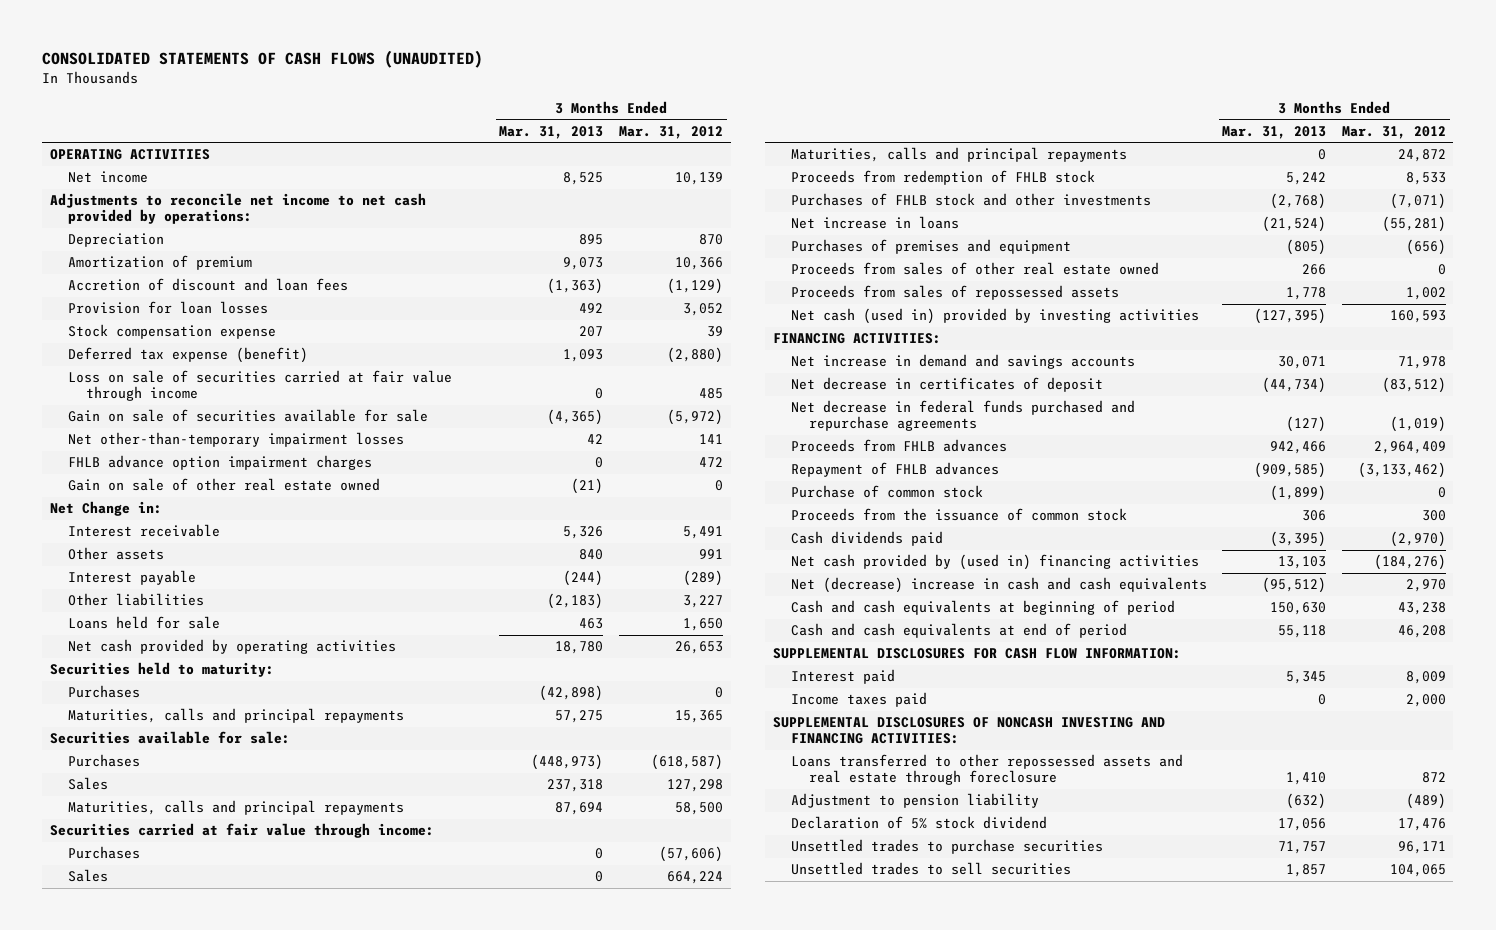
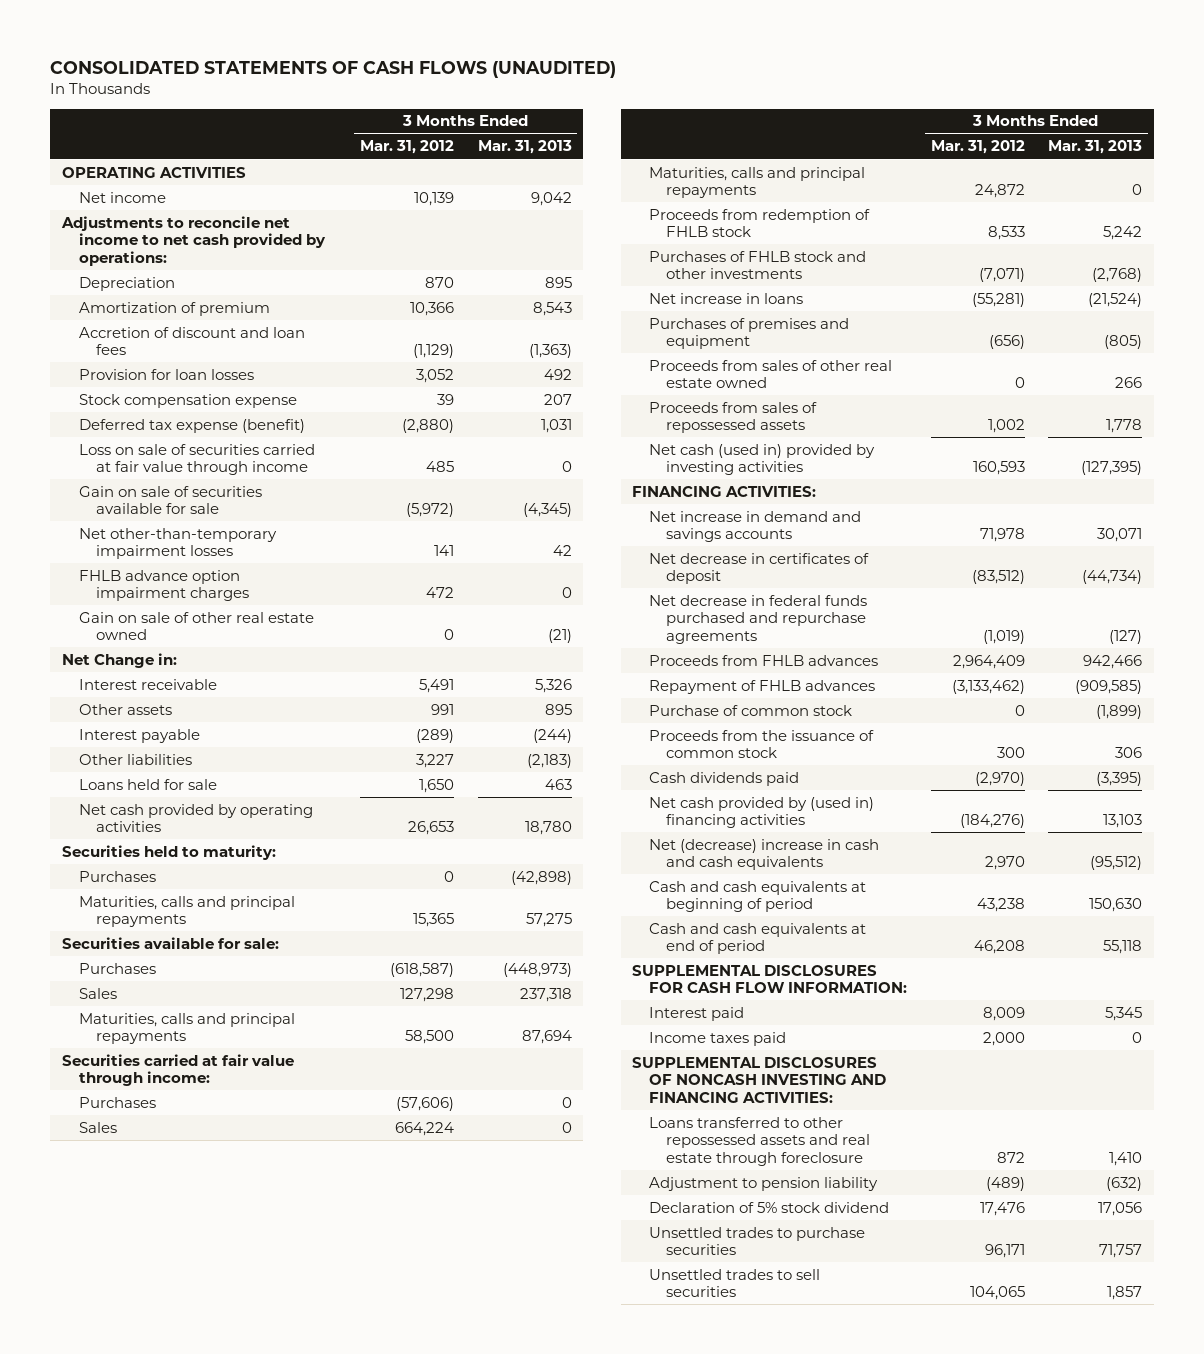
[563,172,604,186] 8,525 -> [530,191,572,206] 9,042
[563,257,604,271] 9,073 -> [532,301,572,316] 8,543
[563,349,604,363] 1,093 -> [540,418,572,433] 1,031
[547,409,604,426] (4,365) -> [522,503,572,518] (4,345)
[579,549,604,561] 840 -> [544,703,572,715] 895

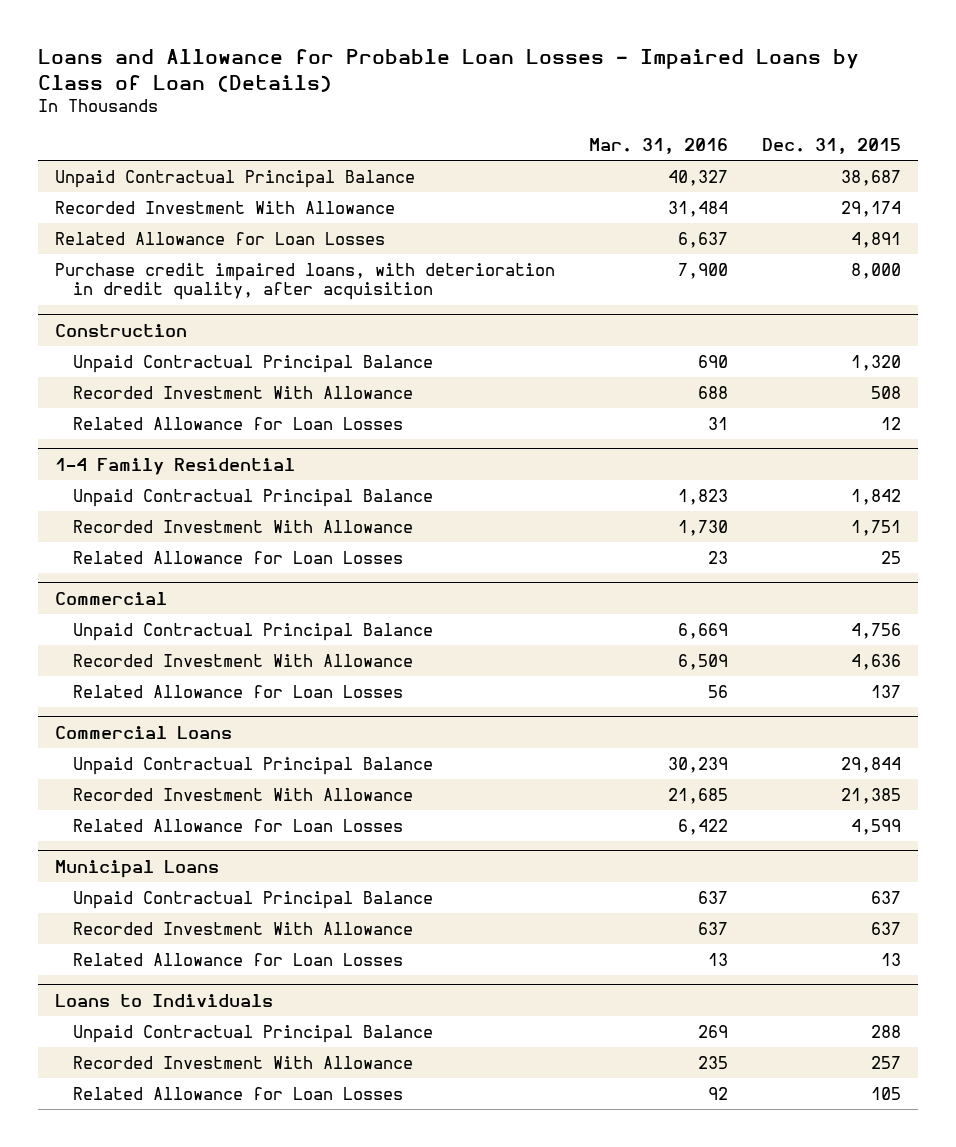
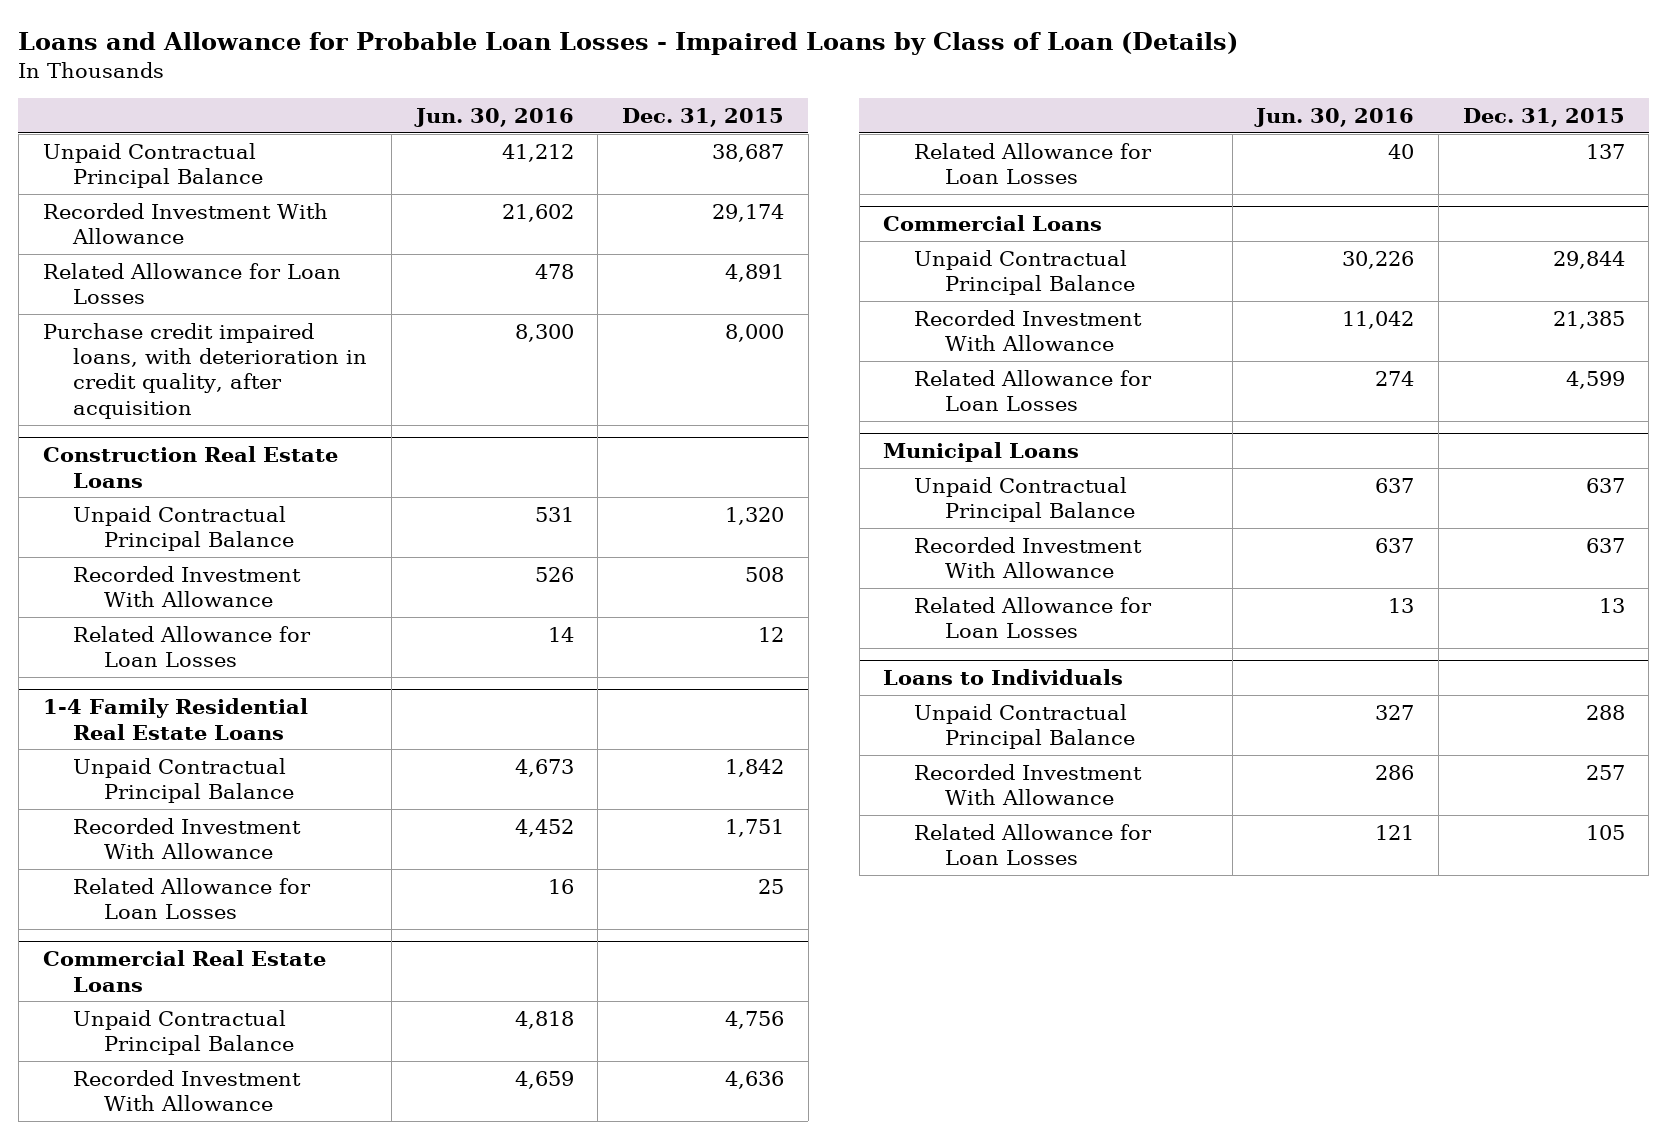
[589,137,729,154] Mar. 31, 2016 -> none
none -> [413,107,574,127] Jun. 30, 2016
[54,262,555,301] Purchase credit impaired loans, with deterioration in dredit quality, after acquisition -> [42,322,368,419] Purchase credit impaired loans, with deterioration in credit quality, after acquisition
[54,323,187,337] Construction -> [42,446,338,488] Construction Real Estate Loans
[54,457,295,475] 1-4 Family Residential -> [42,698,308,740] 1-4 Family Residential Real Estate Loans
[54,591,167,605] Commercial -> [42,950,326,992] Commercial Real Estate Loans

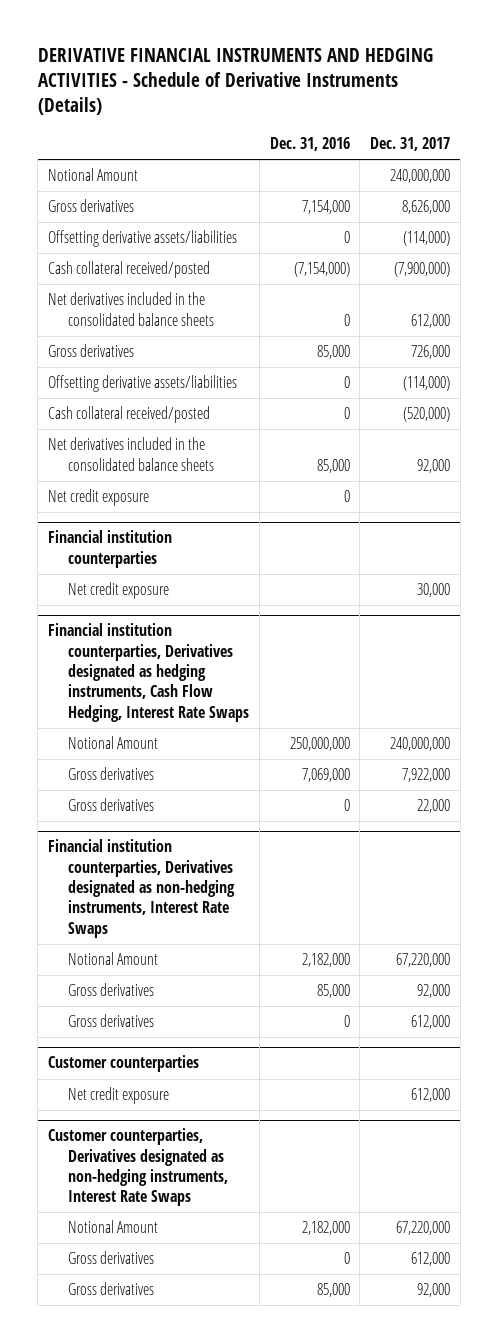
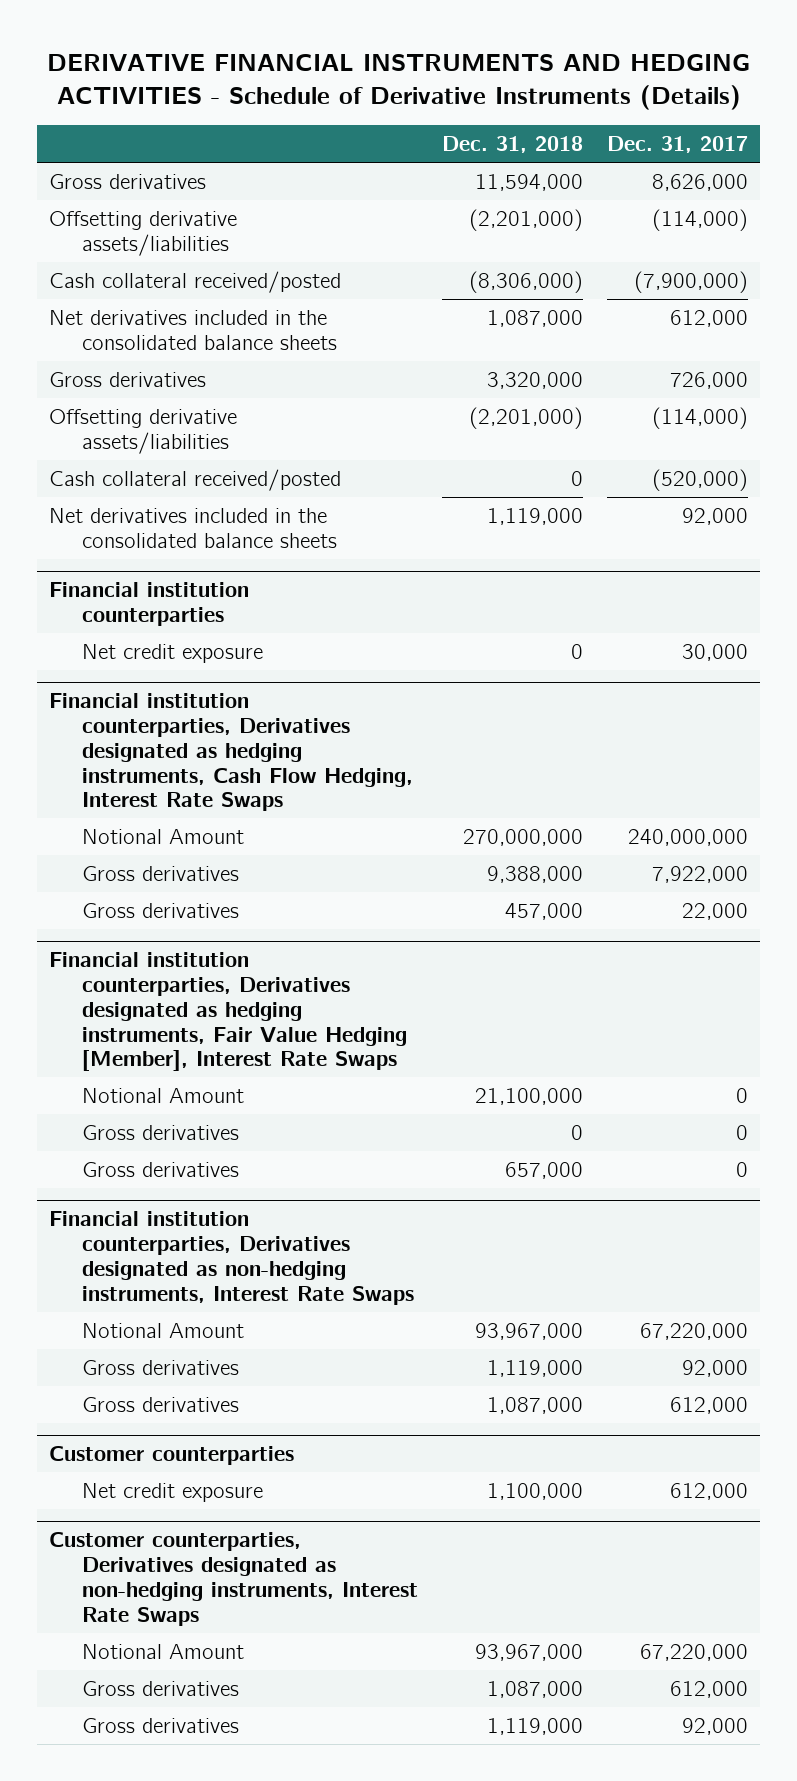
[269,136,350,151] Dec. 31, 2016 -> none
none -> [442,136,584,154] Dec. 31, 2018
[47,168,138,182] Notional Amount -> none
[47,489,149,507] Net credit exposure -> none
none -> [49,952,408,1072] Financial institution counterparties, Derivatives designated as hedging instruments, Fair Value Hedging [Member], Interest Rate Swaps
none -> [82,1087,245,1103] Notional Amount
none -> [82,1124,240,1140] Gross derivatives
none -> [82,1161,240,1177] Gross derivatives

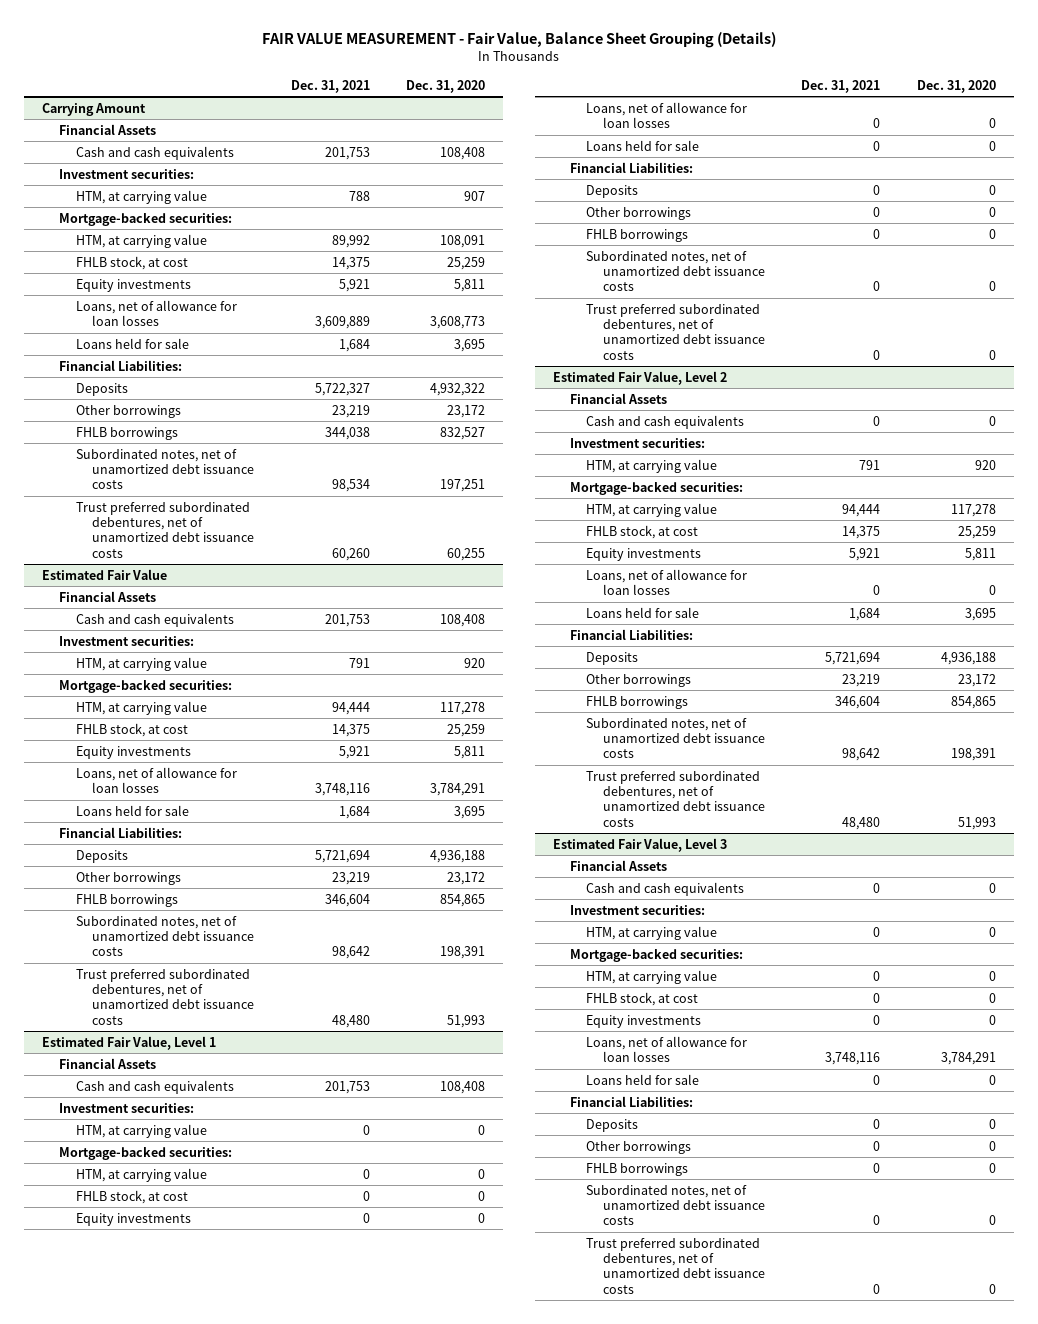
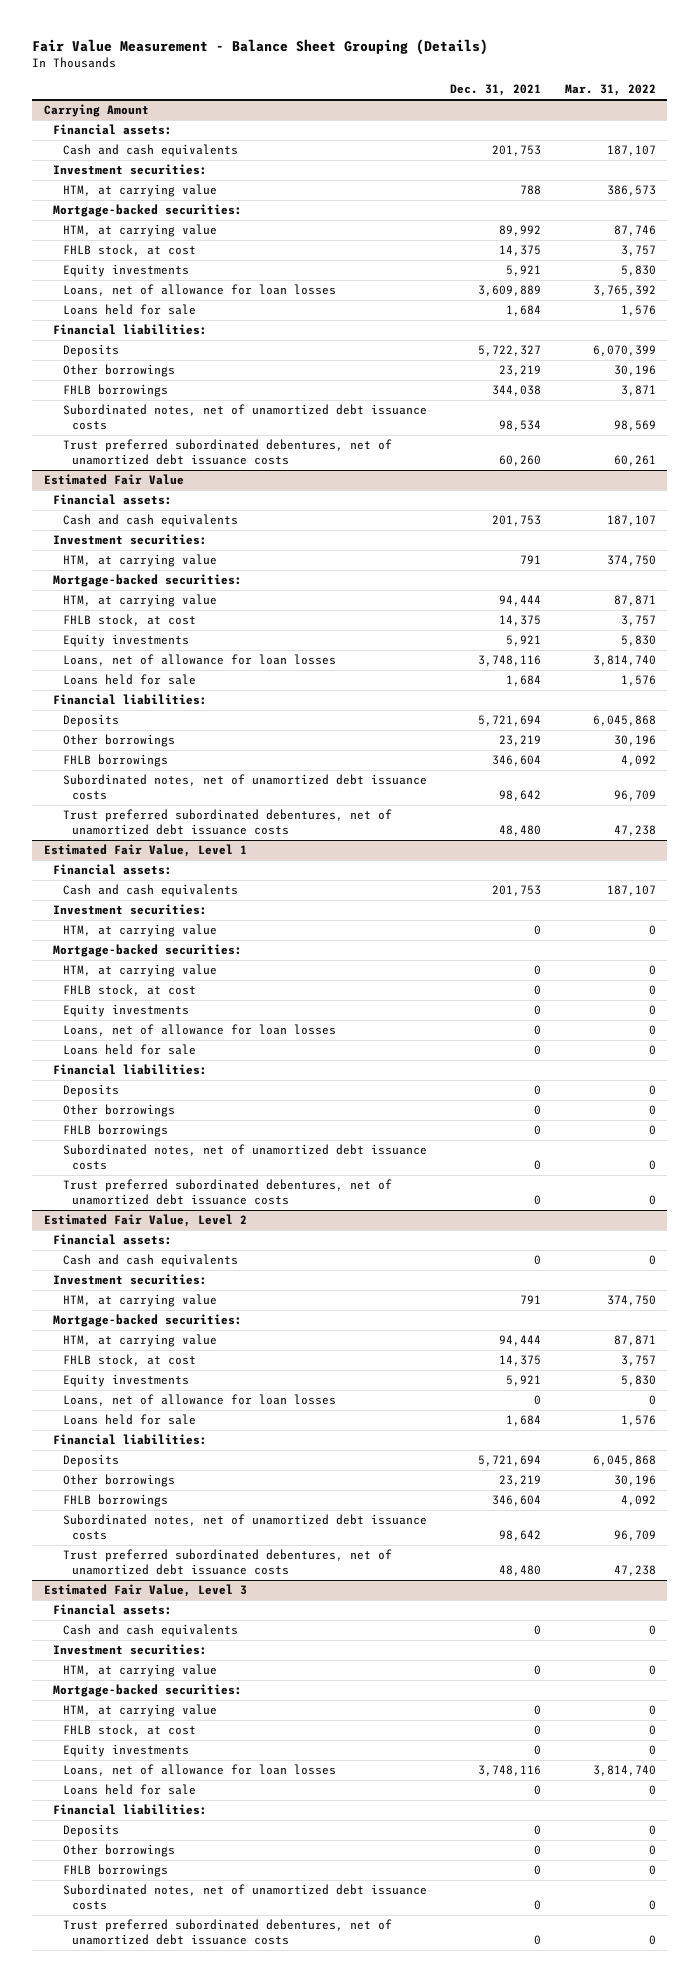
[261,31,776,48] FAIR VALUE MEASUREMENT - Fair Value, Balance Sheet Grouping (Details) -> [31,38,488,55] Fair Value Measurement - Balance Sheet Grouping (Details)
[405,79,485,93] Dec. 31, 2020 -> none
none -> [564,84,656,97] Mar. 31, 2022
[58,123,156,135] Financial Assets -> [53,124,173,136] Financial assets:
[58,359,182,371] Financial Liabilities: -> [53,324,208,336] Financial liabilities:
[58,590,156,602] Financial Assets -> [53,494,173,506] Financial assets:
[58,826,182,838] Financial Liabilities: -> [53,694,208,706] Financial liabilities:
[58,1057,156,1069] Financial Assets -> [53,864,173,876] Financial assets:
[569,161,693,173] Financial Liabilities: -> [53,1064,208,1076] Financial liabilities:
[569,392,667,404] Financial Assets -> [53,1234,173,1246] Financial assets:
[569,628,693,640] Financial Liabilities: -> [53,1434,208,1446] Financial liabilities:
[569,859,667,871] Financial Assets -> [53,1604,173,1616] Financial assets:
[569,1095,693,1107] Financial Liabilities: -> [53,1804,208,1816] Financial liabilities:

